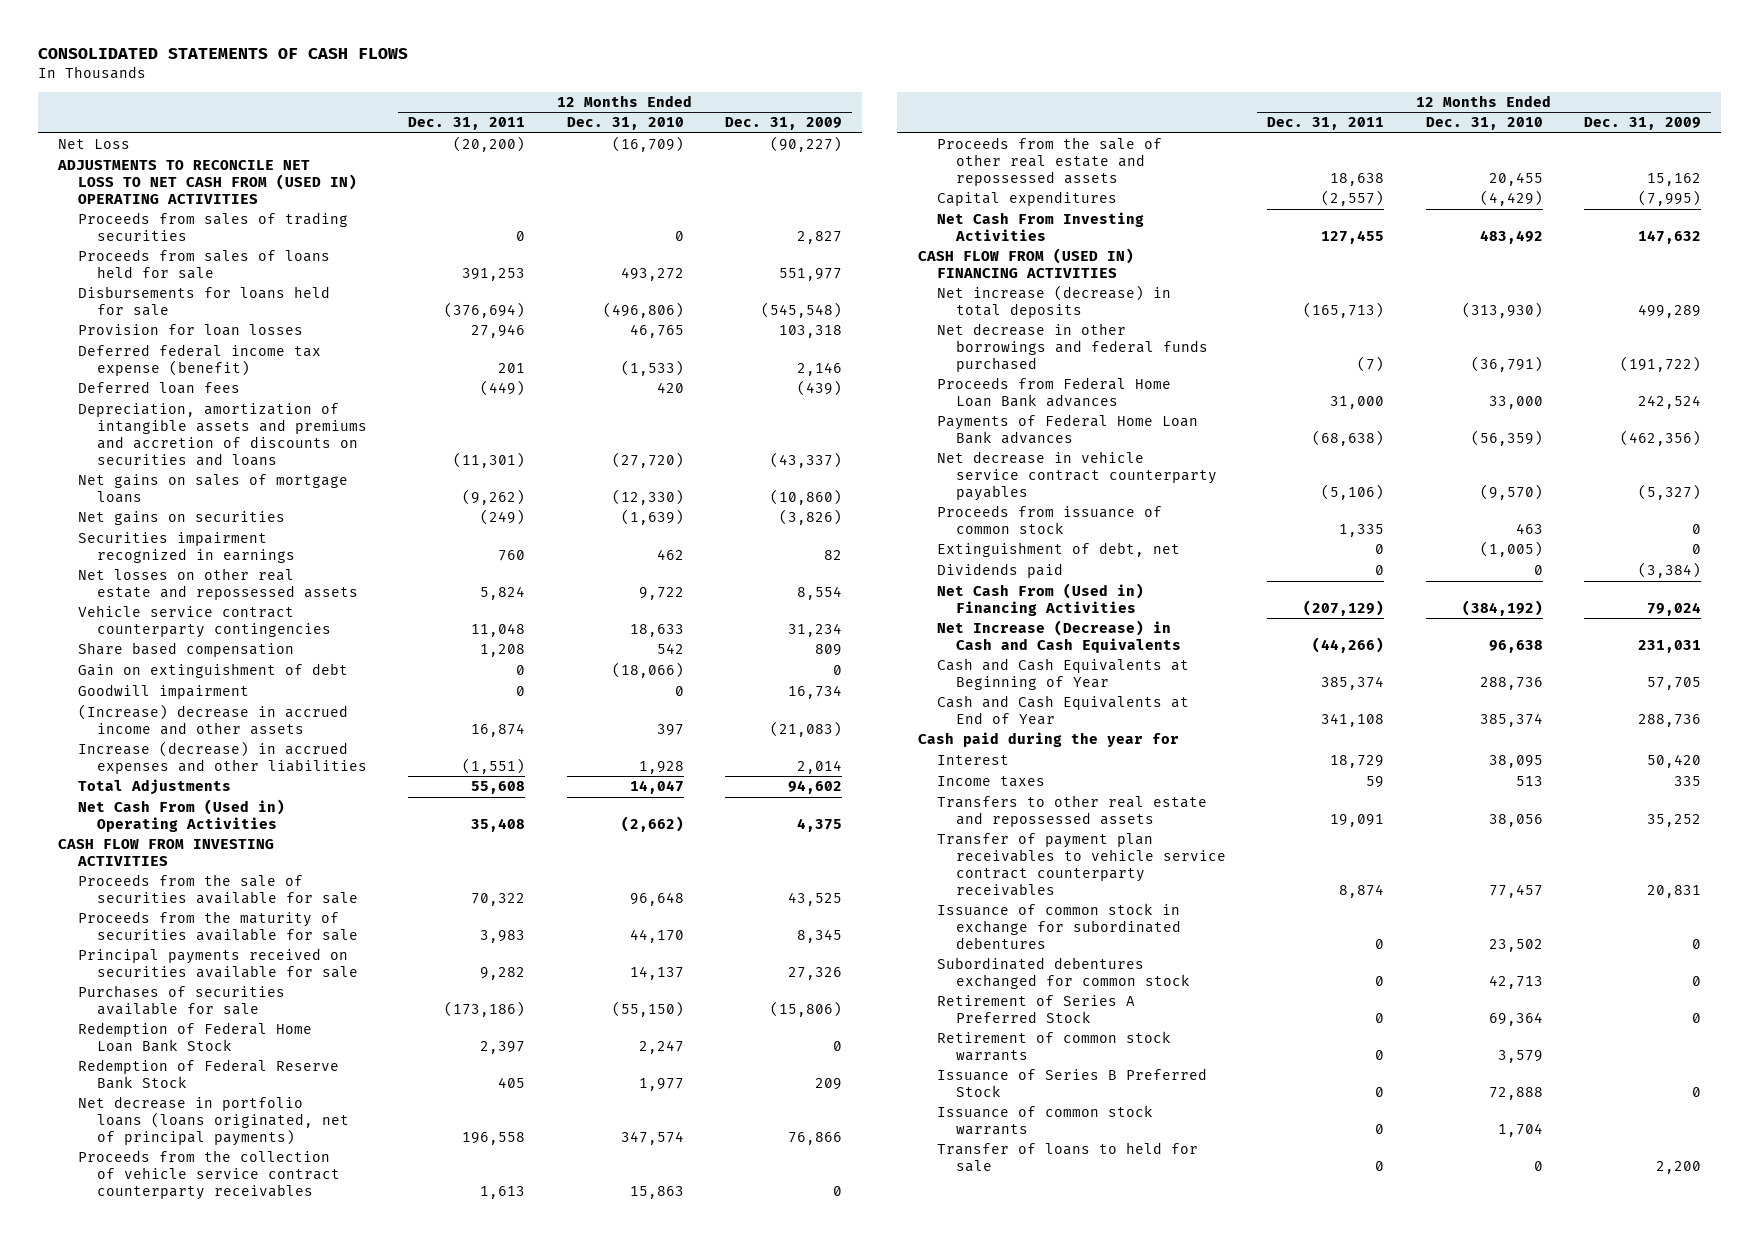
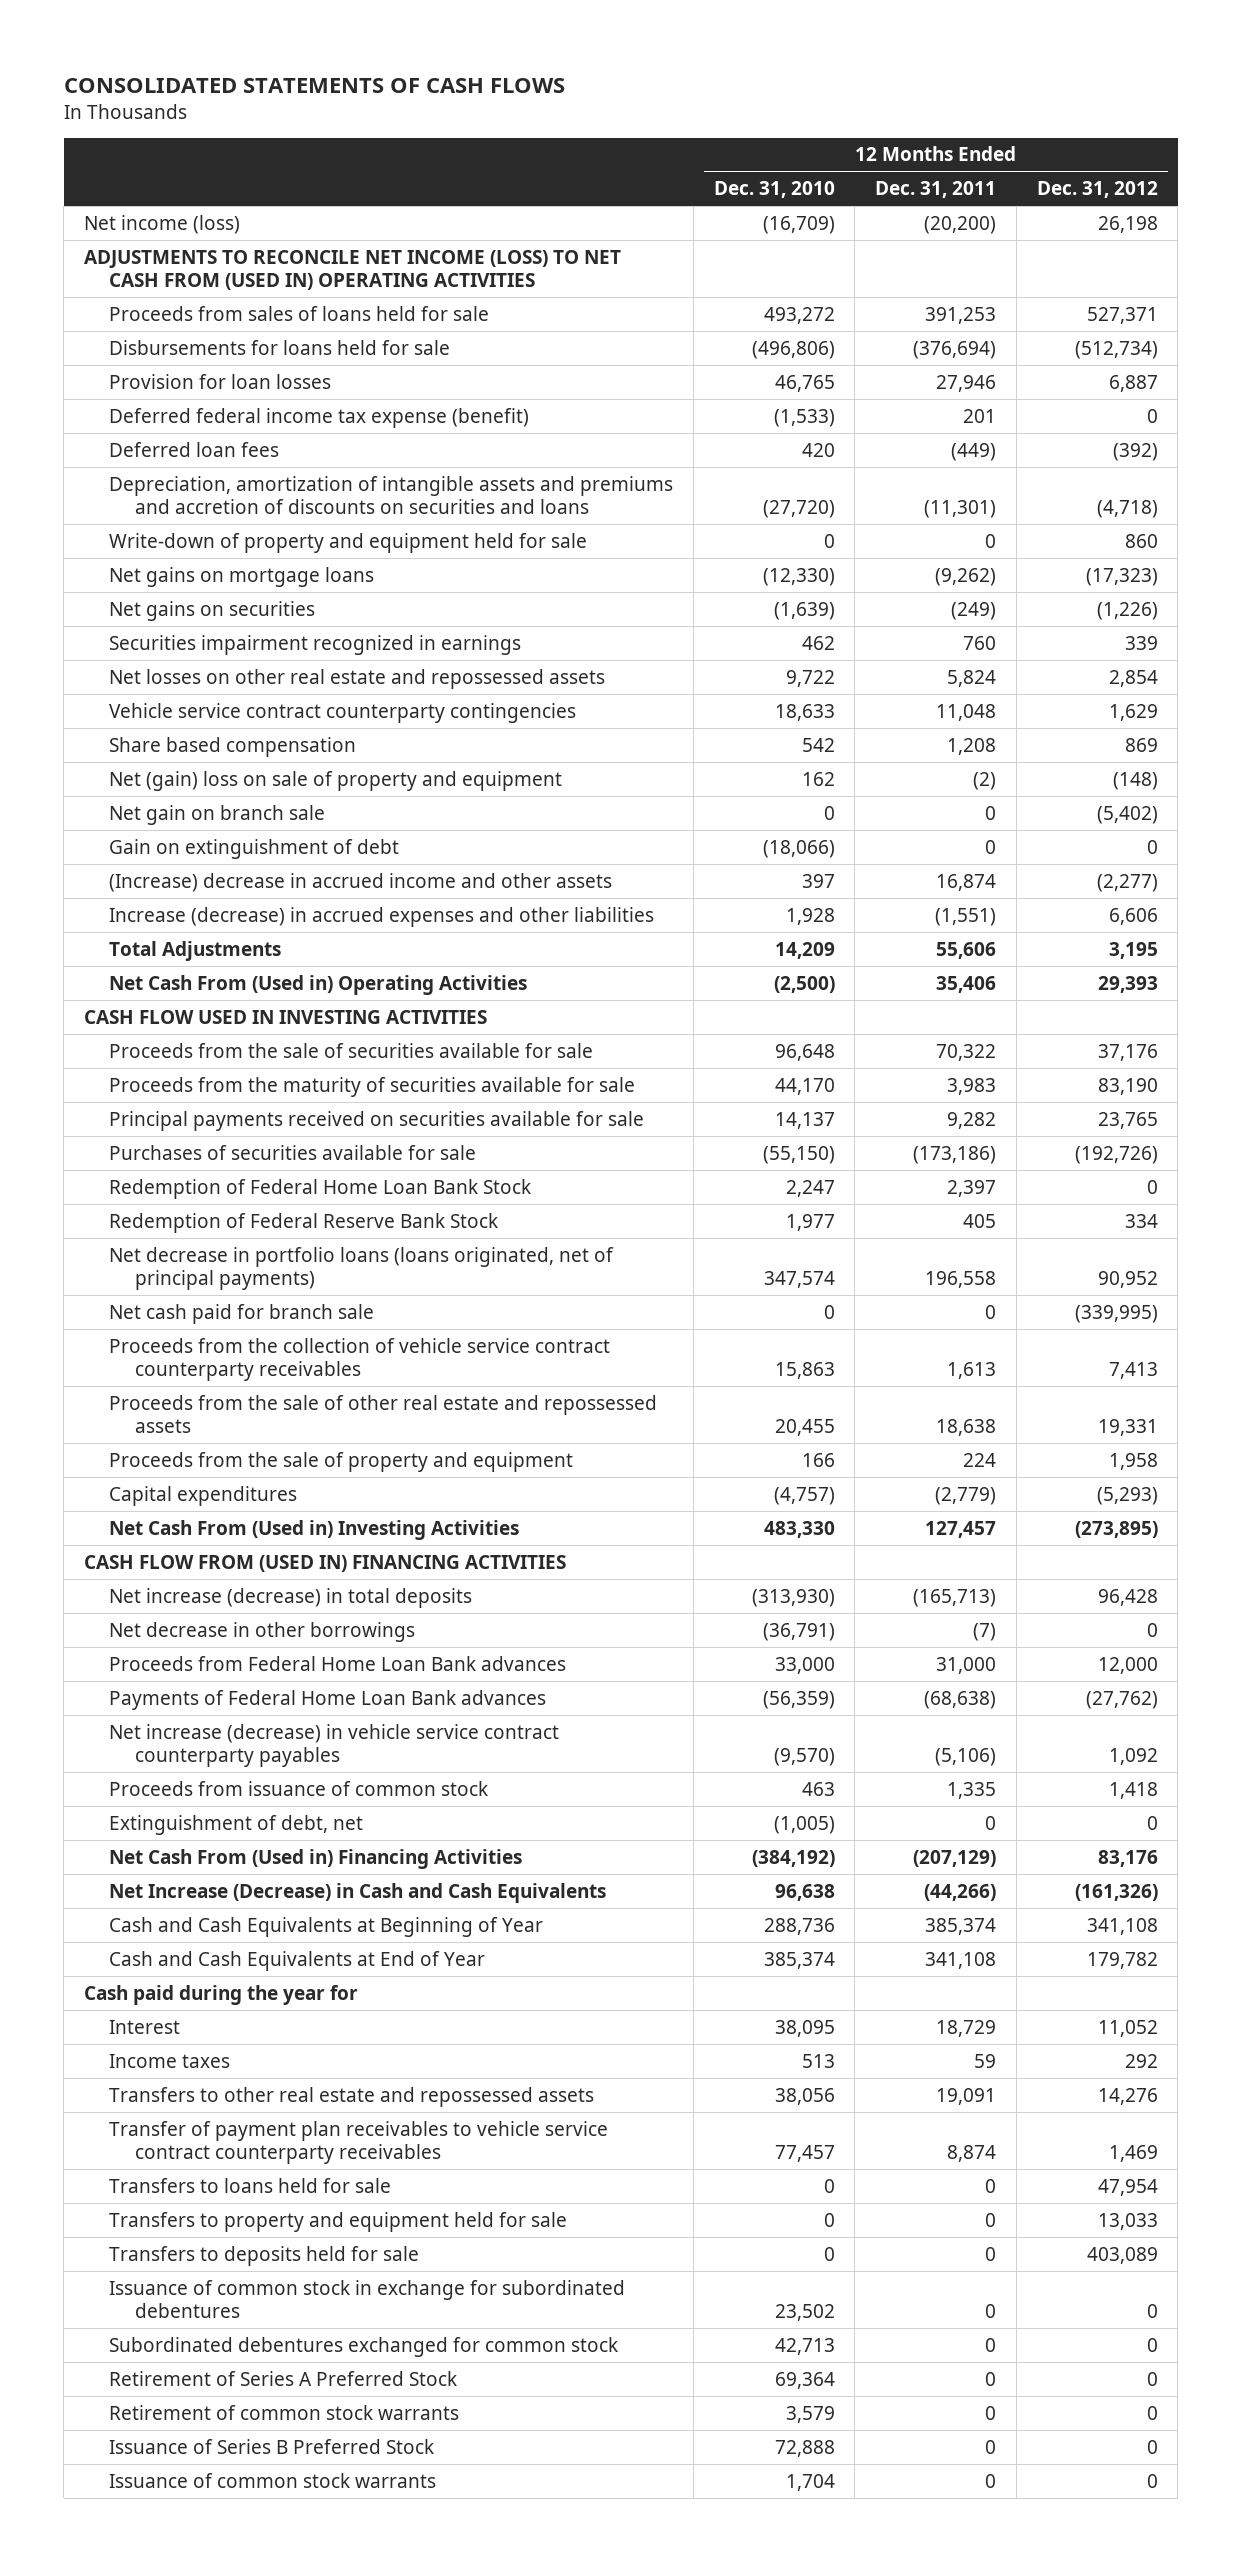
[724,117,842,131] Dec. 31, 2009 -> none
none -> [1036,181,1158,199] Dec. 31, 2012
[77,212,348,242] Proceeds from sales of trading securities -> none
[58,139,131,150] Net Loss -> [83,214,240,234] Net income (loss)
[57,160,357,204] ADJUSTMENTS TO RECONCILE NET LOSS TO NET CASH FROM (USED IN) OPERATING ACTIVITIES -> [83,249,621,290] ADJUSTMENTS TO RECONCILE NET INCOME (LOSS) TO NET CASH FROM (USED IN) OPERATING ACTIVITIES
none -> [109,532,588,553] Write-down of property and equipment held for sale
[77,474,348,504] Net gains on sales of mortgage loans -> [109,566,375,587] Net gains on mortgage loans
none -> [109,770,563,791] Net (gain) loss on sale of property and equipment
none -> [109,804,326,825] Net gain on branch sale
[77,684,249,700] Goodwill impairment -> none
[471,781,526,795] 55,608 -> [936,941,997,959] 55,606
[629,780,684,795] 14,047 -> [774,941,835,959] 14,209
[471,818,526,833] 35,408 -> [936,975,997,993] 35,406
[620,816,684,833] (2,662) -> [773,975,835,993] (2,500)
[58,839,275,867] CASH FLOW FROM INVESTING ACTIVITIES -> [83,1009,487,1024] CASH FLOW USED IN INVESTING ACTIVITIES
none -> [109,1303,375,1324] Net cash paid for branch sale
none -> [109,1451,574,1472] Proceeds from the sale of property and equipment
[1321,190,1385,207] (2,557) -> [935,1486,997,1505] (2,779)
[1479,190,1543,207] (4,429) -> [773,1486,835,1505] (4,757)
[936,212,1144,242] Net Cash From Investing Activities -> [109,1519,520,1540] Net Cash From (Used in) Investing Activities
[1321,230,1385,245] 127,455 -> [925,1520,997,1538] 127,457
[1479,230,1543,245] 483,492 -> [763,1520,835,1538] 483,330
[936,323,1209,372] Net decrease in other borrowings and federal funds purchased -> [109,1621,416,1642] Net decrease in other borrowings
[936,451,1218,501] Net decrease in vehicle service contract counterparty payables -> [109,1723,560,1767] Net increase (decrease) in vehicle service contract counterparty payables
[936,563,1063,579] Dividends paid -> none
none -> [109,2177,392,2193] Transfers to loans held for sale
none -> [109,2211,568,2232] Transfers to property and equipment held for sale
none -> [109,2245,420,2266] Transfers to deposits held for sale
[936,1142,1198,1173] Transfer of loans to held for sale -> none

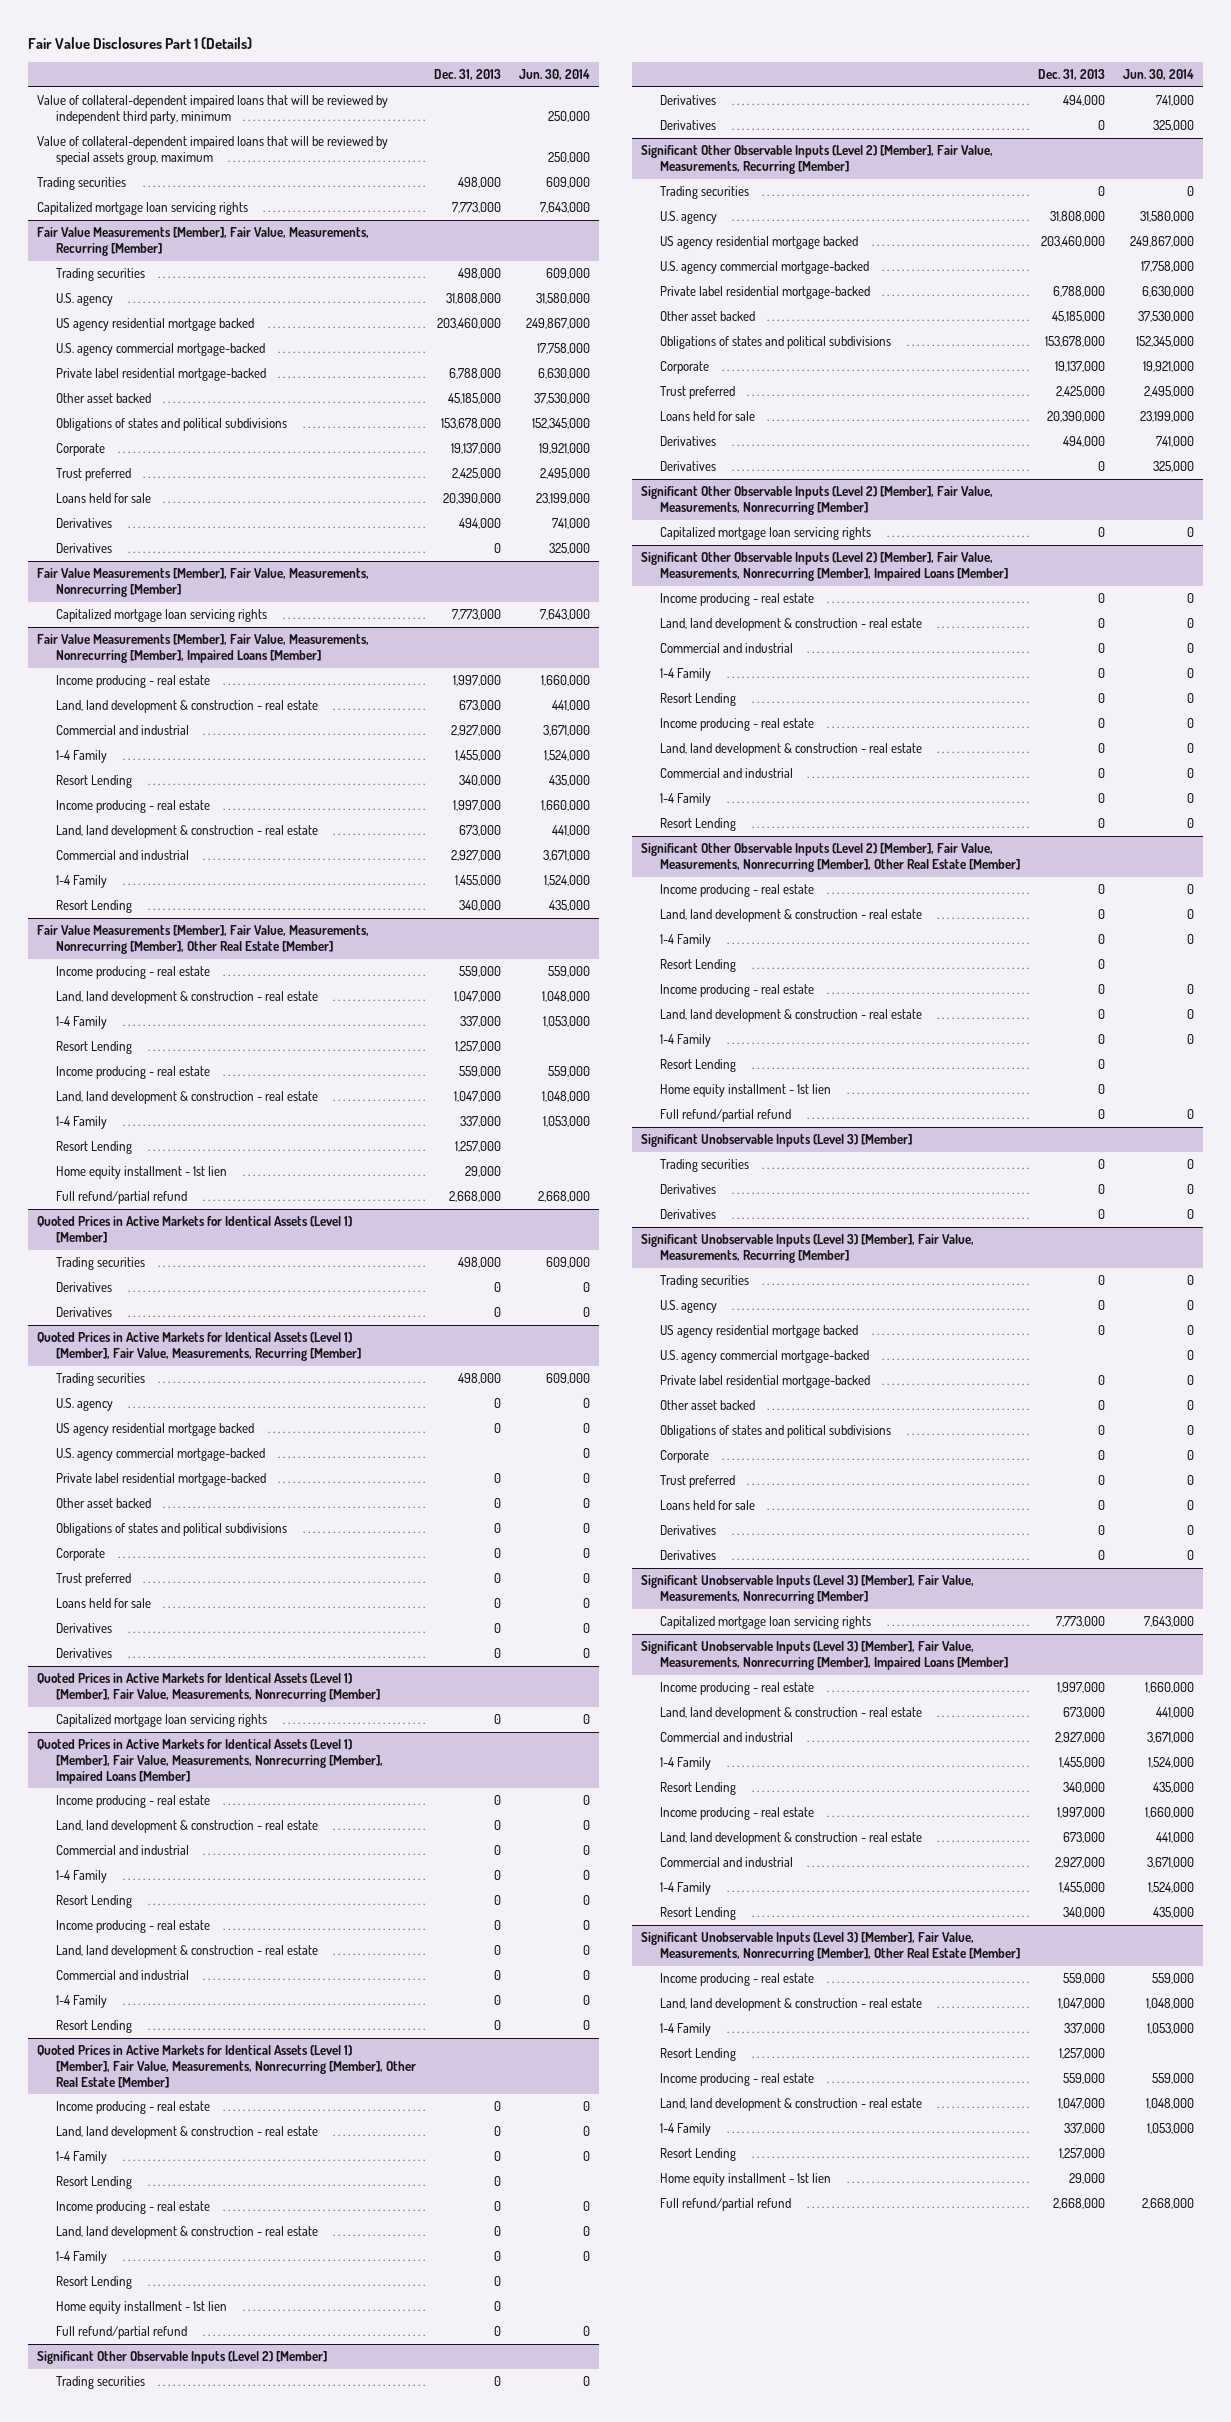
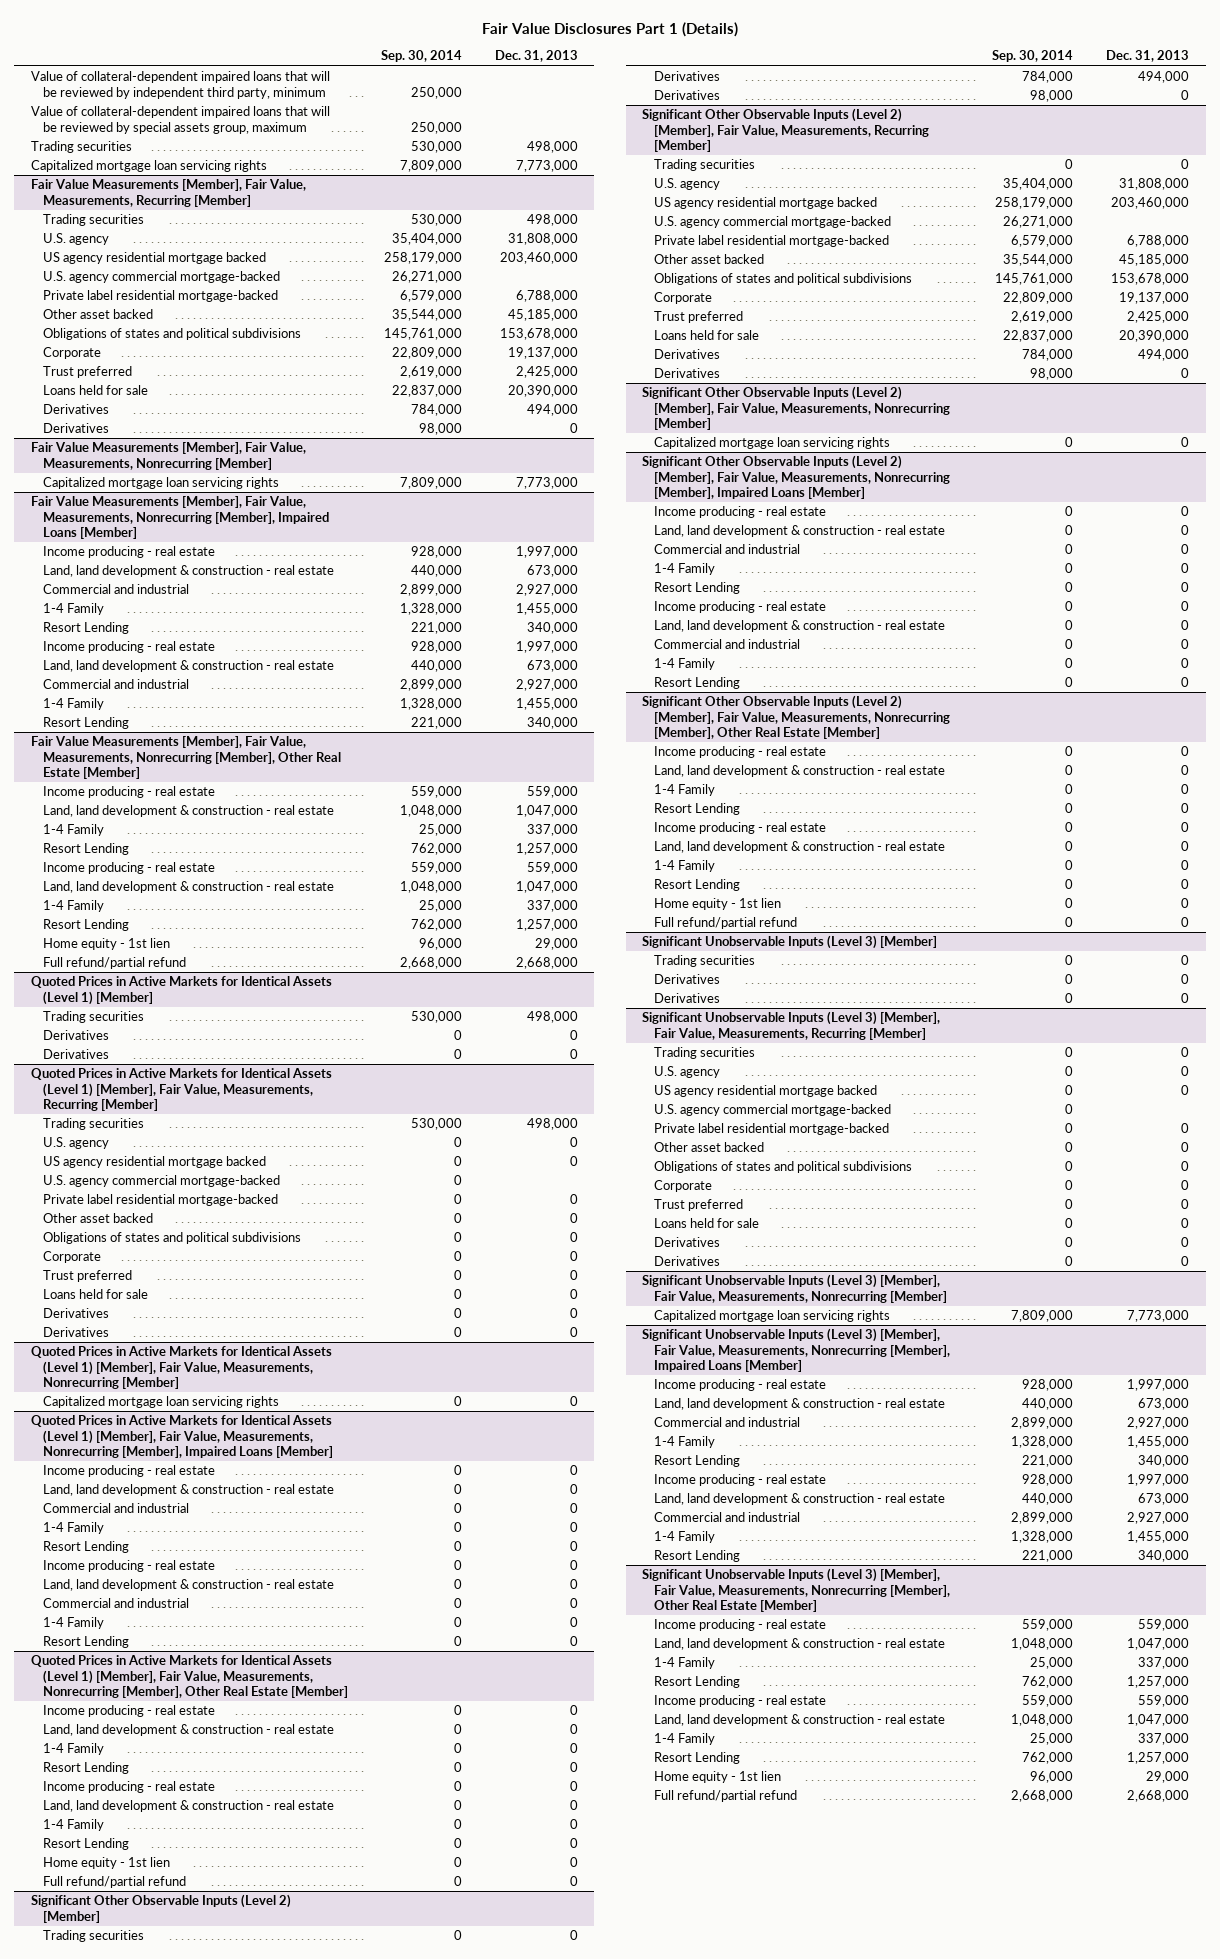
[519,69,591,81] Jun. 30, 2014 -> none
none -> [380,50,462,63] Sep. 30, 2014
[55,1166,227,1180] Home equity installment - 1st lien -> [42,938,170,951] Home equity - 1st lien
[55,2301,227,2315] Home equity installment - 1st lien -> [42,1857,170,1870] Home equity - 1st lien
[659,1084,831,1098] Home equity installment - 1st lien -> [654,898,782,911] Home equity - 1st lien
[659,2173,831,2187] Home equity installment - 1st lien -> [654,1771,782,1784] Home equity - 1st lien

